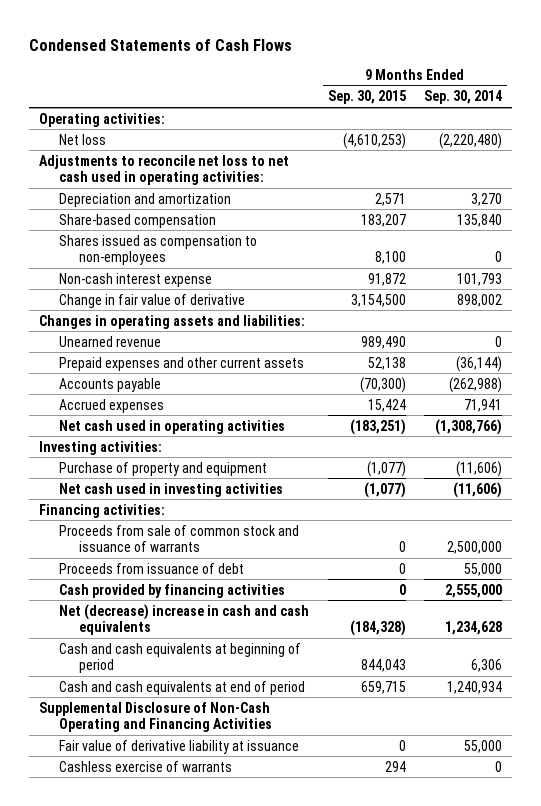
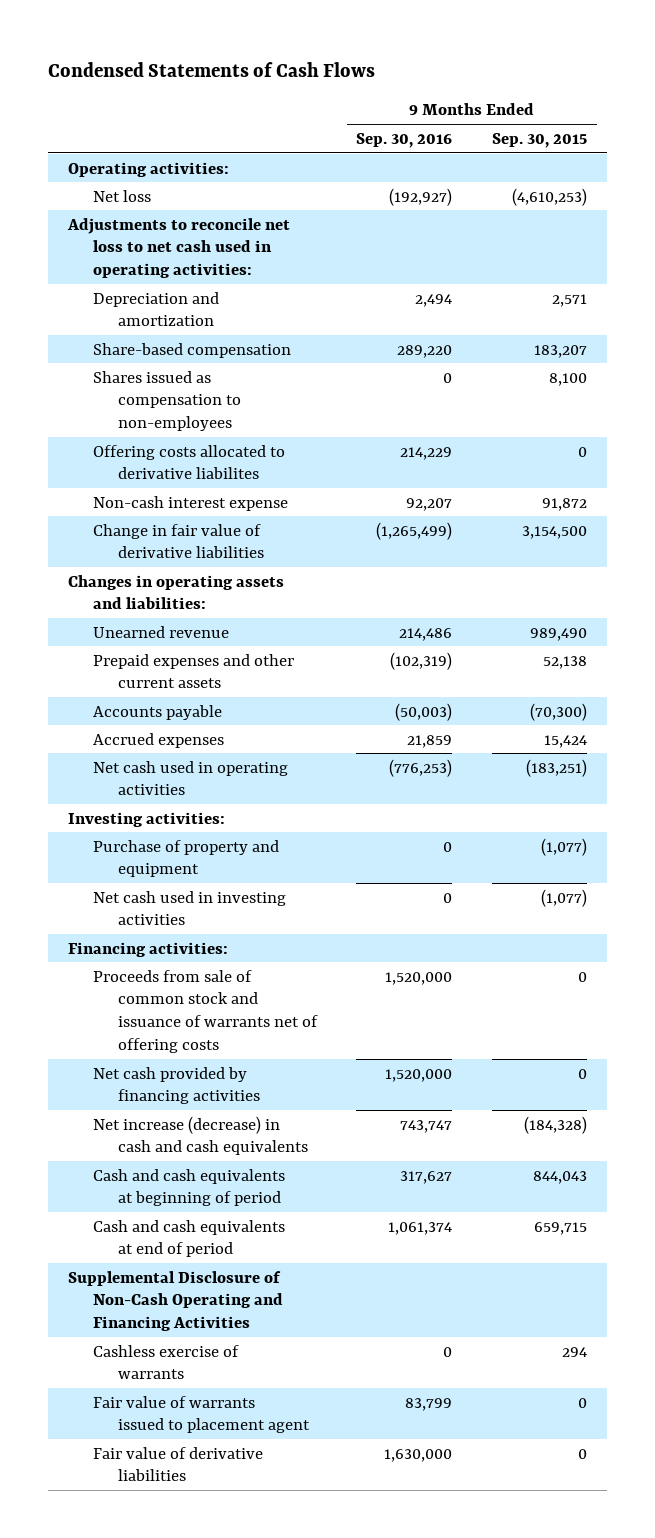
[424,90,503,105] Sep. 30, 2014 -> none
none -> [356,132,453,148] Sep. 30, 2016
none -> [92,444,285,480] Offering costs allocated to derivative liabilites
[58,293,245,308] Change in fair value of derivative -> [92,523,264,559] Change in fair value of derivative liabilities
[58,562,244,574] Proceeds from issuance of debt -> none
[58,524,299,553] Proceeds from sale of common stock and issuance of warrants -> [92,969,318,1054] Proceeds from sale of common stock and issuance of warrants net of offering costs
[58,583,285,598] Cash provided by financing activities -> [92,1066,260,1105] Net cash provided by financing activities
[58,603,309,636] Net (decrease) increase in cash and cash equivalents -> [92,1115,308,1156] Net increase (decrease) in cash and cash equivalents
[58,739,299,754] Fair value of derivative liability at issuance -> none
none -> [92,1395,310,1434] Fair value of warrants issued to placement agent
none -> [92,1446,263,1482] Fair value of derivative liabilities

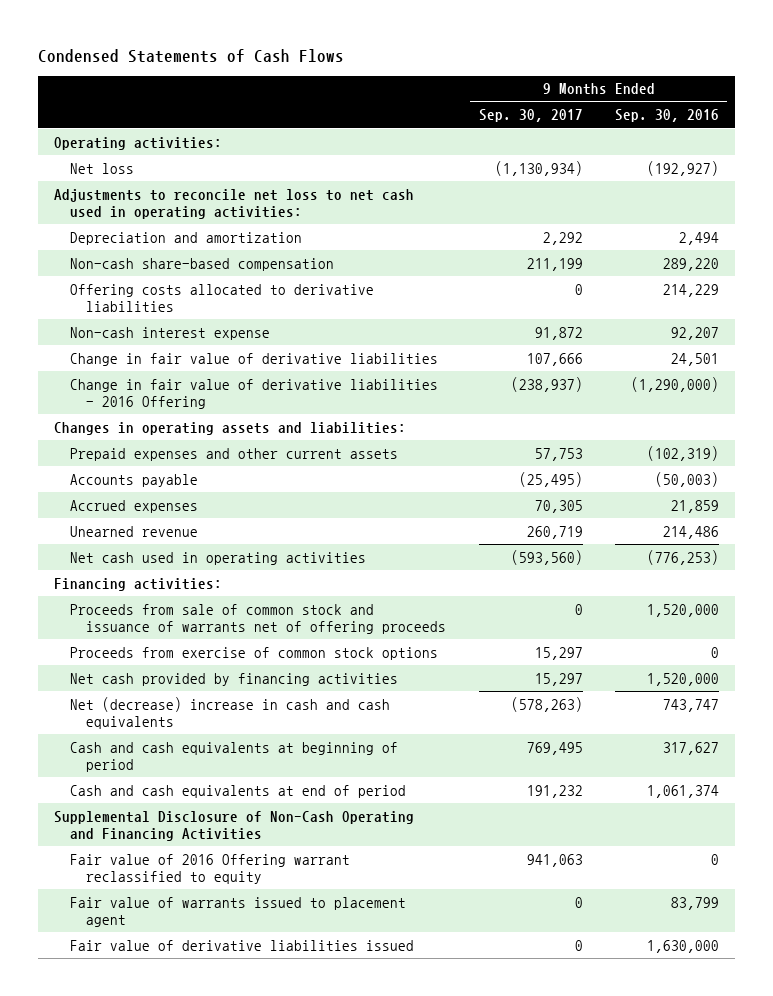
[492,132,588,148] Sep. 30, 2015 -> none
none -> [478,109,583,123] Sep. 30, 2017
[92,370,241,432] Shares issued as compensation to non-employees -> none
[92,342,291,358] Share-based compensation -> [70,257,335,271] Non-cash share-based compensation
[92,444,285,480] Offering costs allocated to derivative liabilites -> [70,283,375,312] Offering costs allocated to derivative liabilities
[376,521,453,540] (1,265,499) -> [671,352,720,366] 24,501
none -> [70,378,439,409] Change in fair value of derivative liabilities - 2016 Offering
[92,625,229,638] Unearned revenue -> [70,525,199,537] Unearned revenue
[67,811,225,827] Investing activities: -> none
[92,839,279,878] Purchase of property and equipment -> none
[92,890,286,926] Net cash used in investing activities -> none
[92,969,318,1054] Proceeds from sale of common stock and issuance of warrants net of offering costs -> [70,603,446,634] Proceeds from sale of common stock and issuance of warrants net of offering proceeds
none -> [70,646,439,660] Proceeds from exercise of common stock options
[92,1115,308,1156] Net increase (decrease) in cash and cash equivalents -> [70,696,391,729] Net (decrease) increase in cash and cash equivalents
[92,1344,239,1380] Cashless exercise of warrants -> none
none -> [70,853,351,884] Fair value of 2016 Offering warrant reclassified to equity
[92,1446,263,1482] Fair value of derivative liabilities -> [70,939,415,951] Fair value of derivative liabilities issued

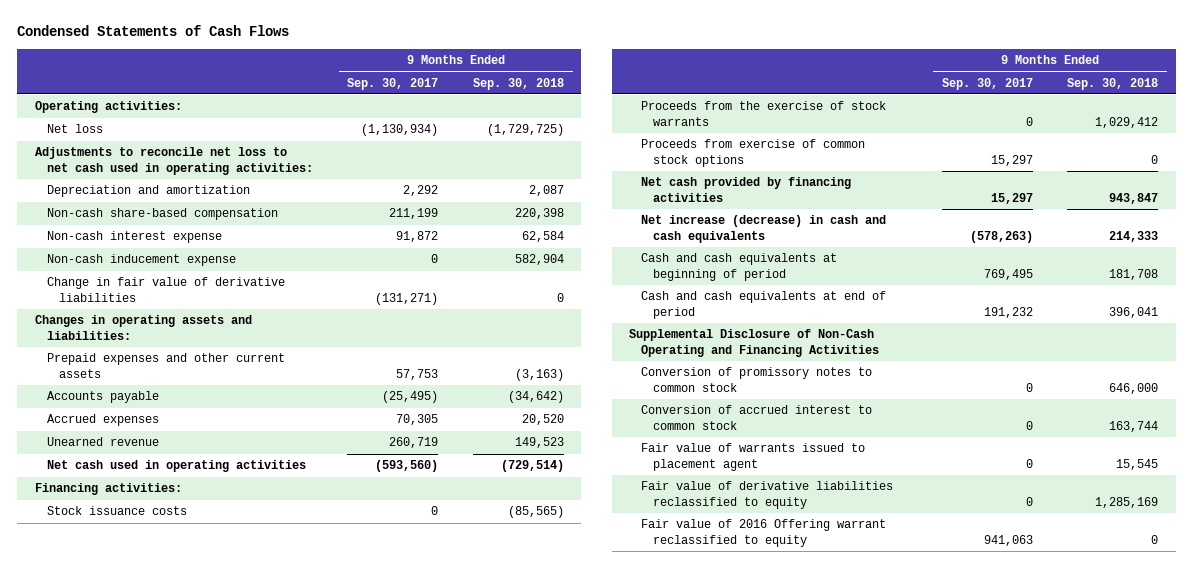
[615,109,720,123] Sep. 30, 2016 -> none
none -> [473,77,565,90] Sep. 30, 2018
[70,283,375,312] Offering costs allocated to derivative liabilities -> none
[70,378,439,409] Change in fair value of derivative liabilities - 2016 Offering -> none
none -> [46,254,236,267] Non-cash inducement expense
[526,352,583,366] 107,666 -> [375,292,439,305] (131,271)
[70,603,446,634] Proceeds from sale of common stock and issuance of warrants net of offering proceeds -> none
none -> [46,506,187,516] Stock issuance costs
none -> [641,101,887,126] Proceeds from the exercise of stock warrants
[70,696,391,729] Net (decrease) increase in cash and cash equivalents -> [641,215,887,243] Net increase (decrease) in cash and cash equivalents
none -> [641,367,873,392] Conversion of promissory notes to common stock
none -> [641,405,873,430] Conversion of accrued interest to common stock
[70,939,415,951] Fair value of derivative liabilities issued -> [641,481,894,509] Fair value of derivative liabilities reclassified to equity
[70,853,351,884] Fair value of 2016 Offering warrant reclassified to equity -> [641,519,887,547] Fair value of 2016 Offering warrant reclassified to equity

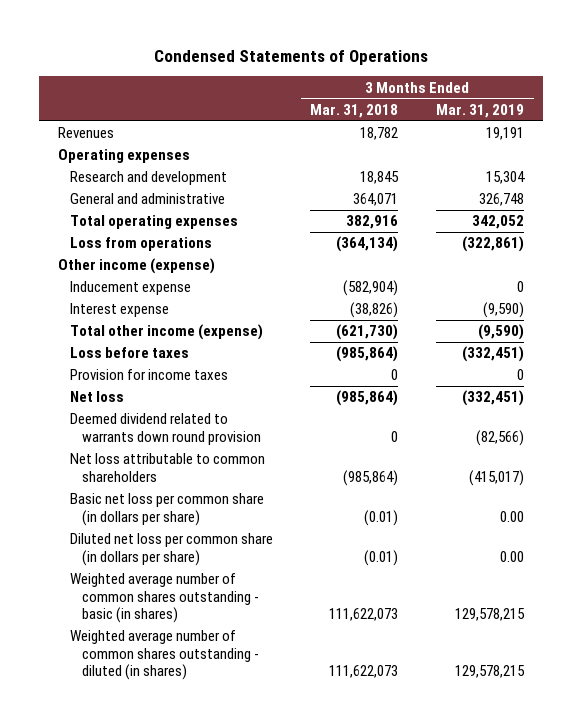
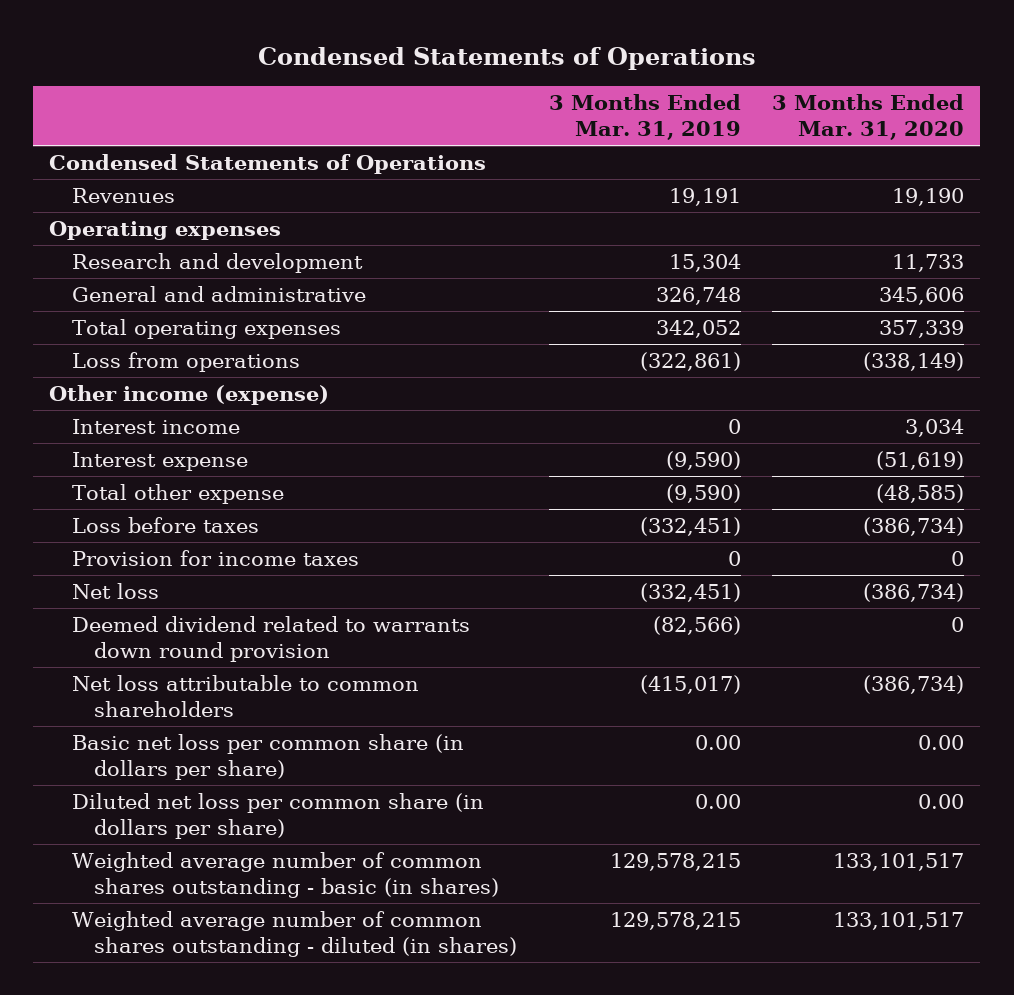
[310,103,399,118] Mar. 31, 2018 -> none
none -> [772,93,965,141] 3 Months Ended Mar. 31, 2020
none -> [49,154,487,175] Condensed Statements of Operations
[69,281,191,296] Inducement expense -> none
none -> [71,419,240,435] Interest income
[69,324,263,341] Total other income (expense) -> [71,484,284,505] Total other expense

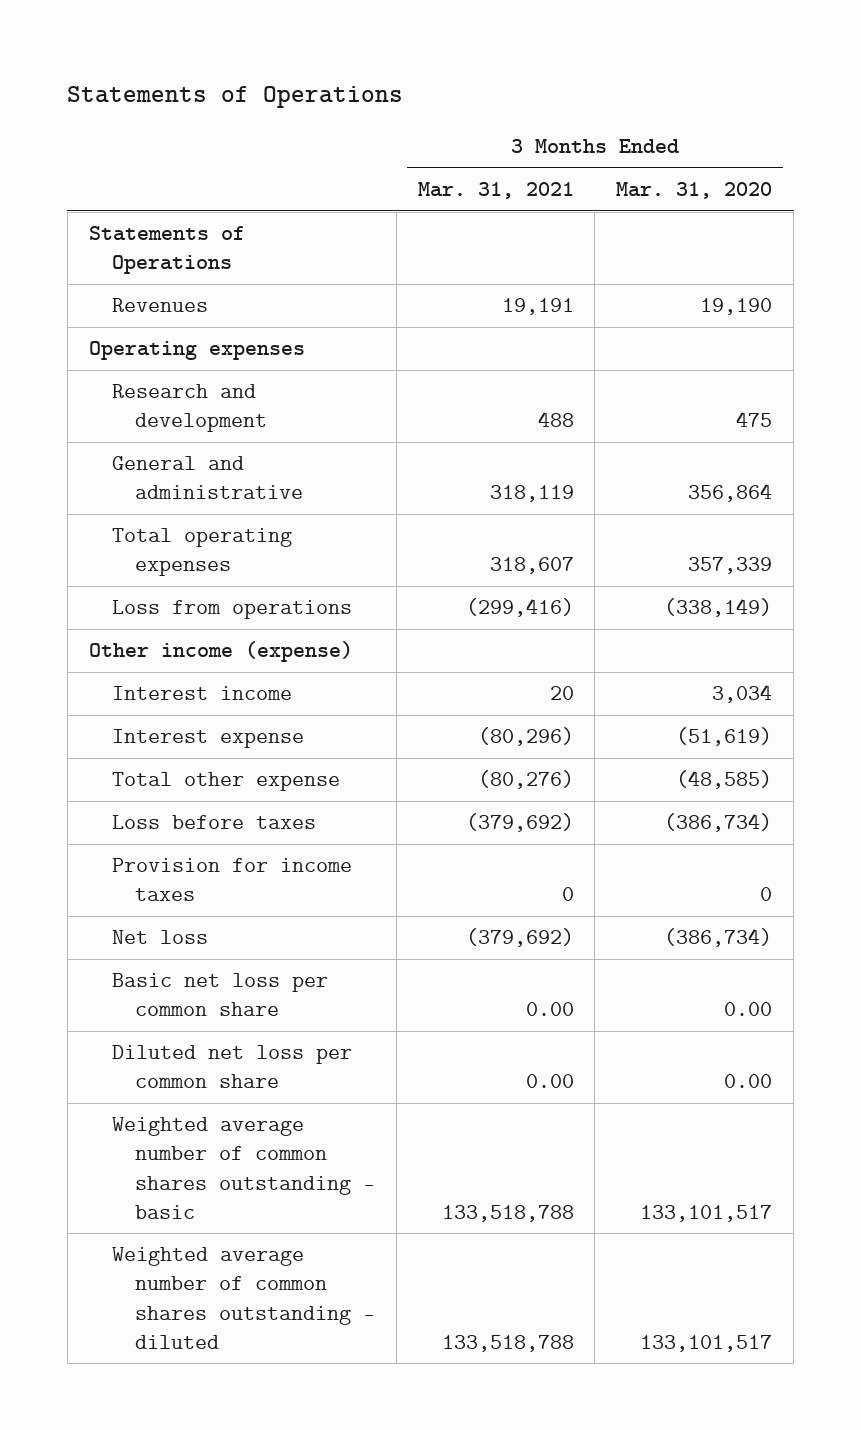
[257,47,756,71] Condensed Statements of Operations -> [67,86,404,109] Statements of Operations
[548,93,741,141] 3 Months Ended Mar. 31, 2019 -> none
none -> [417,182,574,200] Mar. 31, 2021
[49,154,487,175] Condensed Statements of Operations -> [88,226,245,275] Statements of Operations
[892,254,965,273] 11,733 -> [736,411,773,428] 475
[879,287,965,306] 345,606 -> [688,483,773,503] 356,864
[71,616,470,663] Deemed dividend related to warrants down round provision -> none
[71,675,419,718] Net loss attributable to common shareholders -> none
[71,734,464,781] Basic net loss per common share (in dollars per share) -> [111,973,328,1017] Basic net loss per common share
[71,793,484,840] Diluted net loss per common share (in dollars per share) -> [111,1045,352,1089] Diluted net loss per common share
[71,852,500,899] Weighted average number of common shares outstanding - basic (in shares) -> [111,1117,375,1219] Weighted average number of common shares outstanding - basic
[71,911,518,958] Weighted average number of common shares outstanding - diluted (in shares) -> [111,1247,375,1349] Weighted average number of common shares outstanding - diluted

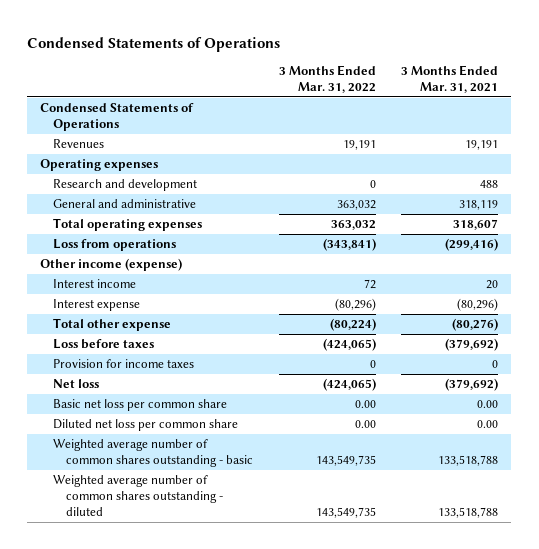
[67,86,404,109] Statements of Operations -> [27,36,281,52] Condensed Statements of Operations
[616,182,773,200] Mar. 31, 2020 -> none
none -> [278,64,376,93] 3 Months Ended Mar. 31, 2022
[88,226,245,275] Statements of Operations -> [40,103,195,132] Condensed Statements of Operations

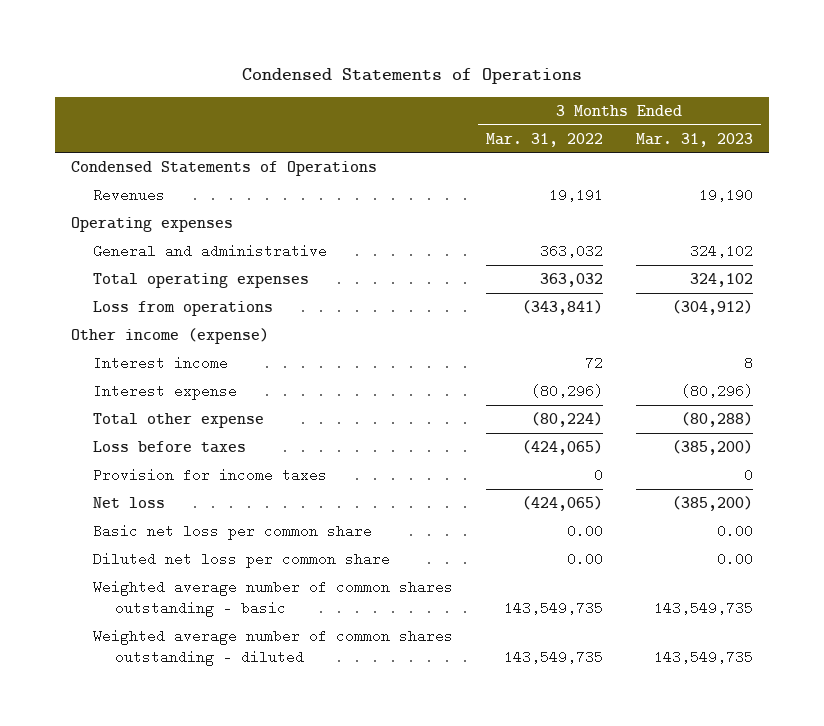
[401,64,499,93] 3 Months Ended Mar. 31, 2021 -> none
none -> [635,132,753,147] Mar. 31, 2023
[53,179,198,192] Research and development -> none

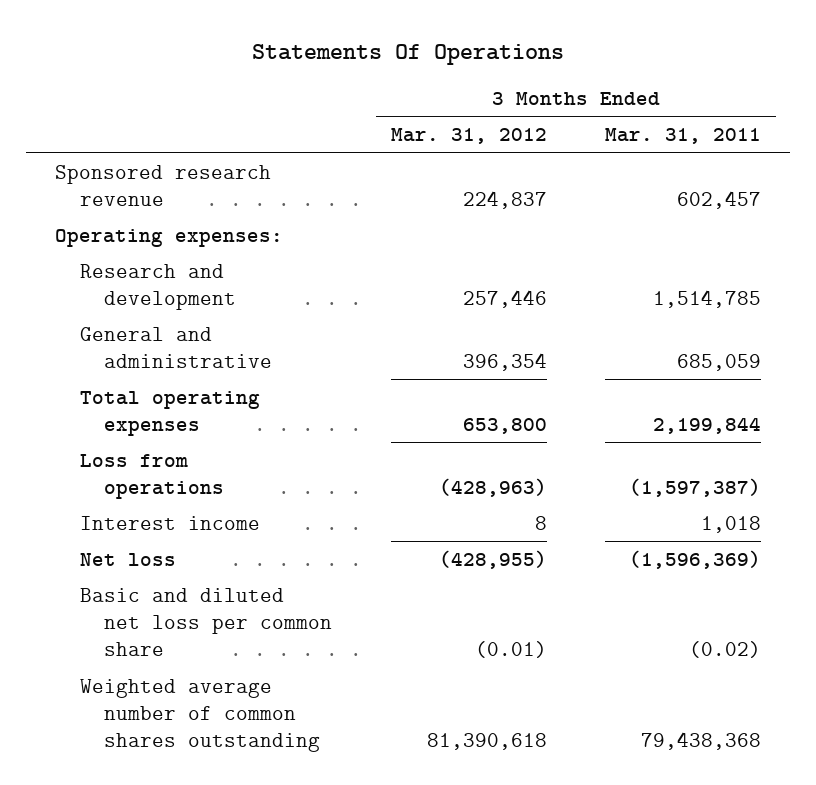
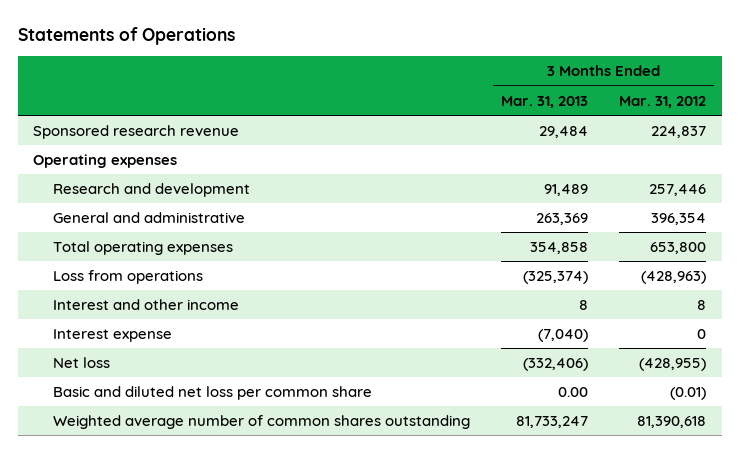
[251,43,564,65] Statements Of Operations -> [17,27,235,46] Statements of Operations
[605,128,762,145] Mar. 31, 2011 -> none
none -> [501,95,589,108] Mar. 31, 2013
[54,228,283,247] Operating expenses: -> [33,154,178,169] Operating expenses
[79,515,260,530] Interest income -> [53,299,240,311] Interest and other income
none -> [53,329,173,343] Interest expense

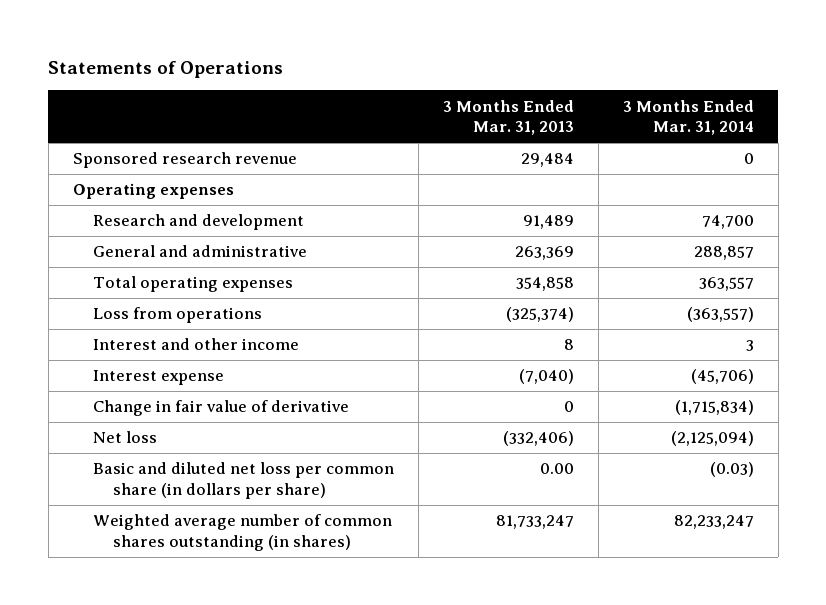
[619,95,707,108] Mar. 31, 2012 -> none
none -> [622,99,754,136] 3 Months Ended Mar. 31, 2014
none -> [92,400,349,417] Change in fair value of derivative
[53,386,373,401] Basic and diluted net loss per common share -> [92,462,394,500] Basic and diluted net loss per common share (in dollars per share)
[53,415,471,430] Weighted average number of common shares outstanding -> [92,514,392,552] Weighted average number of common shares outstanding (in shares)

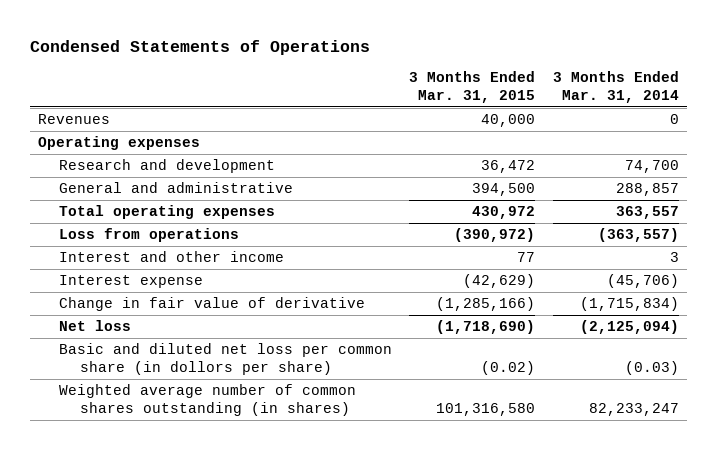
[48,60,284,78] Statements of Operations -> [29,39,370,55] Condensed Statements of Operations
[442,99,574,136] 3 Months Ended Mar. 31, 2013 -> none
none -> [409,71,536,103] 3 Months Ended Mar. 31, 2015
[72,152,297,169] Sponsored research revenue -> none
none -> [38,114,111,125] Revenues
[92,462,394,500] Basic and diluted net loss per common share (in dollars per share) -> [59,343,393,375] Basic and diluted net loss per common share (in dollors per share)

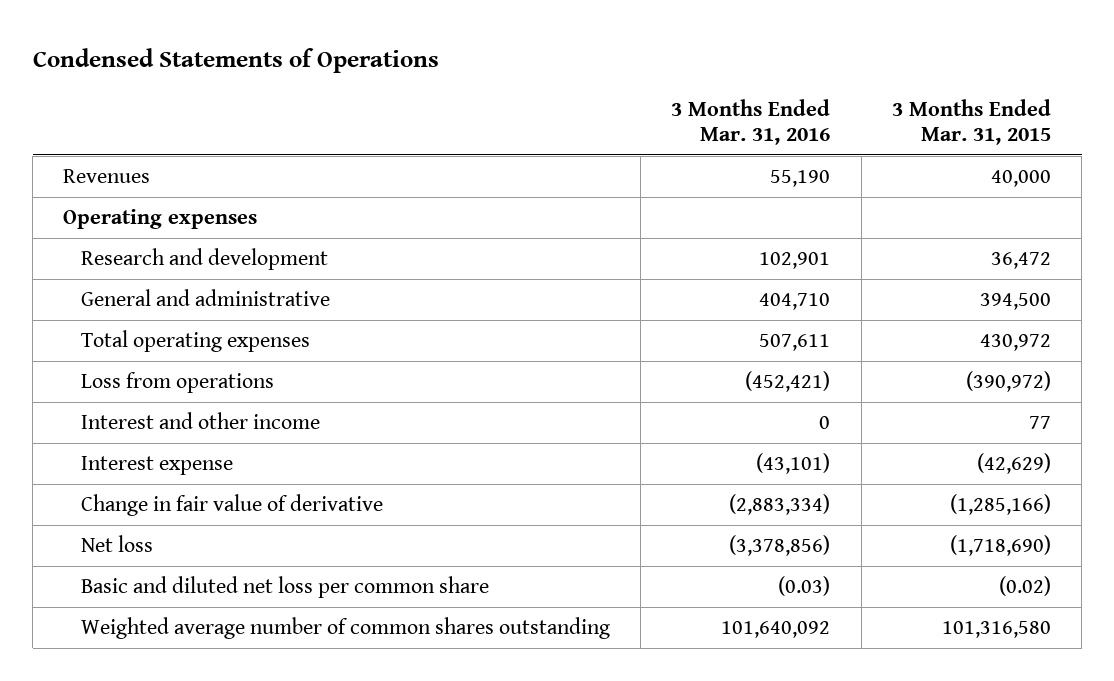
[552,71,679,103] 3 Months Ended Mar. 31, 2014 -> none
none -> [671,98,831,146] 3 Months Ended Mar. 31, 2016
[59,343,393,375] Basic and diluted net loss per common share (in dollors per share) -> [80,576,489,599] Basic and diluted net loss per common share
[59,384,357,416] Weighted average number of common shares outstanding (in shares) -> [80,617,610,640] Weighted average number of common shares outstanding

